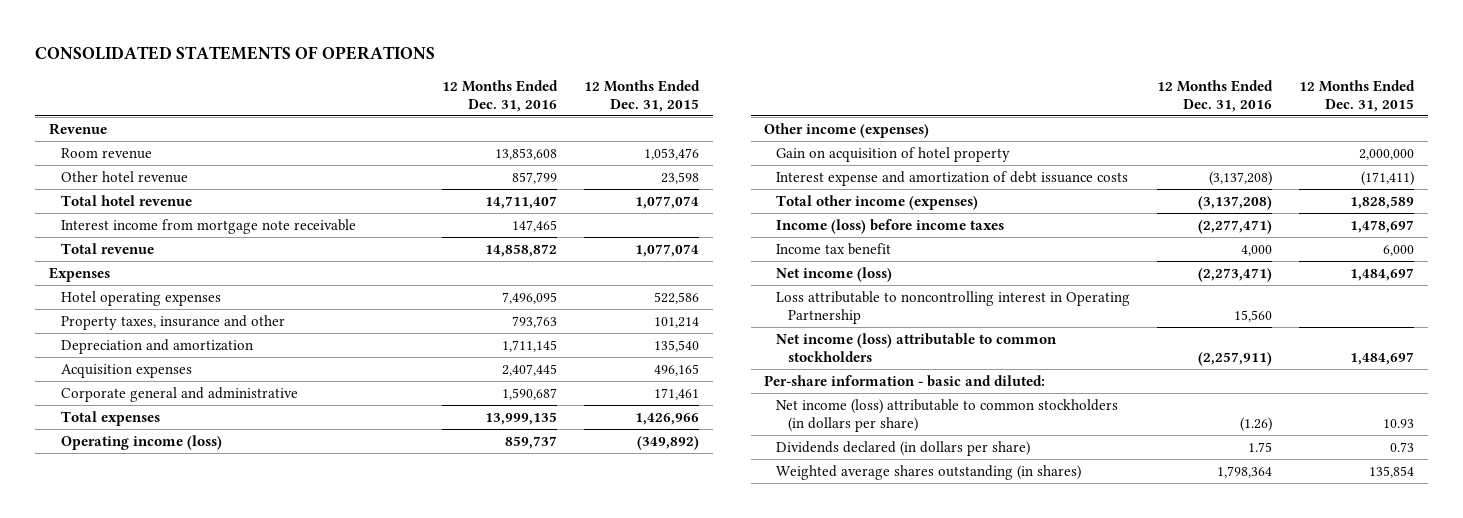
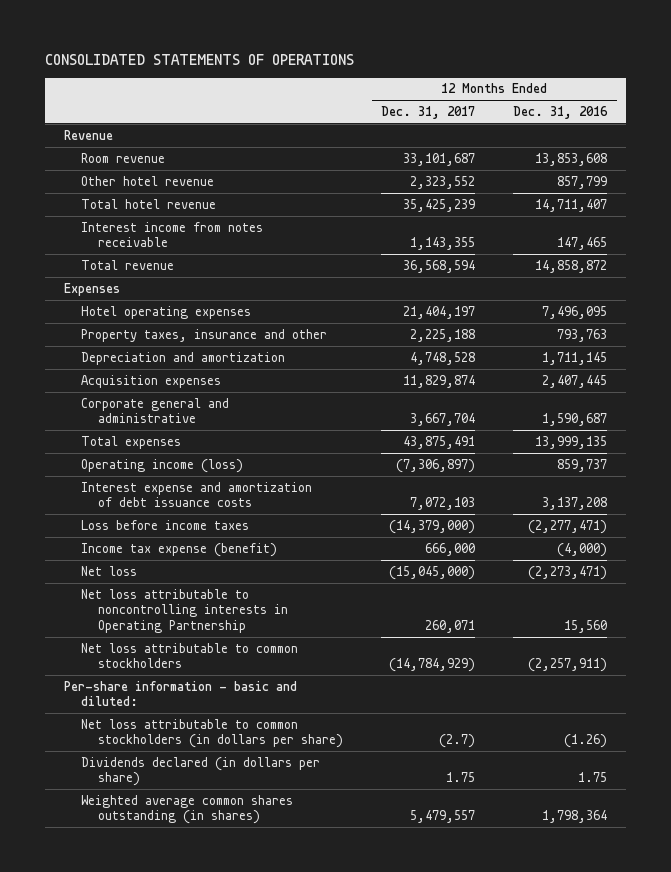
[583,79,700,112] 12 Months Ended Dec. 31, 2015 -> none
none -> [381,106,476,120] Dec. 31, 2017
[60,218,356,234] Interest income from mortgage note receivable -> [81,221,264,248] Interest income from notes receivable
[764,122,930,138] Other income (expenses) -> none
[776,146,1011,162] Gain on acquisition of hotel property -> none
[776,194,979,210] Total other income (expenses) -> none
[1209,170,1273,186] (3,137,208) -> [542,497,608,511] 3,137,208
[776,218,1005,234] Income (loss) before income taxes -> [81,519,250,530] Loss before income taxes
[776,242,892,255] Income tax benefit -> [81,542,278,557] Income tax expense (benefit)
[1241,244,1273,256] 4,000 -> [557,542,608,557] (4,000)
[776,266,893,282] Net income (loss) -> [81,565,138,576] Net loss
[776,290,1131,325] Loss attributable to noncontrolling interest in Operating Partnership -> [81,588,289,634] Net loss attributable to noncontrolling interests in Operating Partnership
[776,332,1058,363] Net income (loss) attributable to common stockholders -> [81,642,299,669] Net loss attributable to common stockholders
[776,398,1119,433] Net income (loss) attributable to common stockholders (in dollars per share) -> [81,718,344,749] Net loss attributable to common stockholders (in dollars per share)
[776,464,1082,480] Weighted average shares outstanding (in shares) -> [81,794,294,825] Weighted average common shares outstanding (in shares)

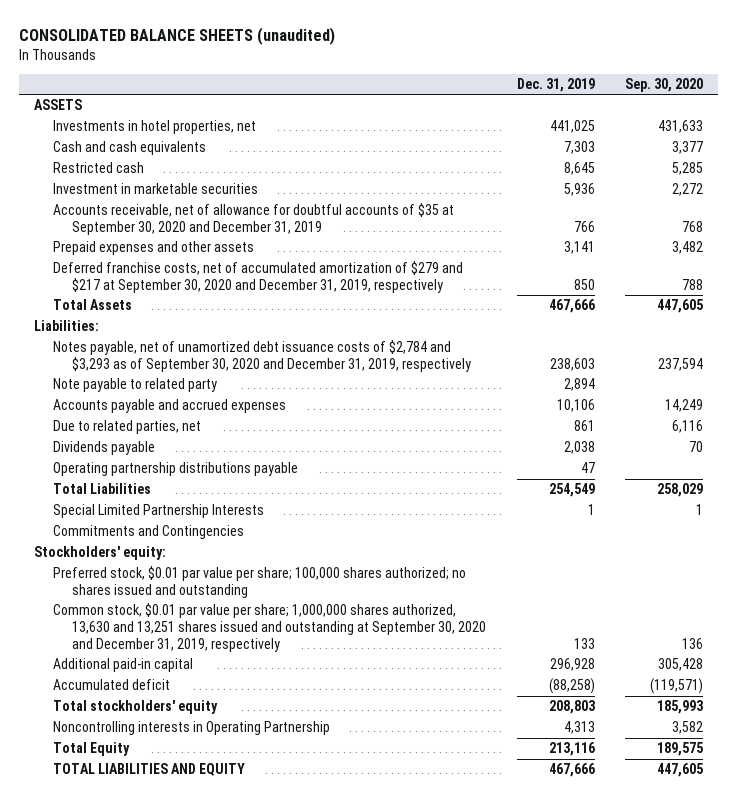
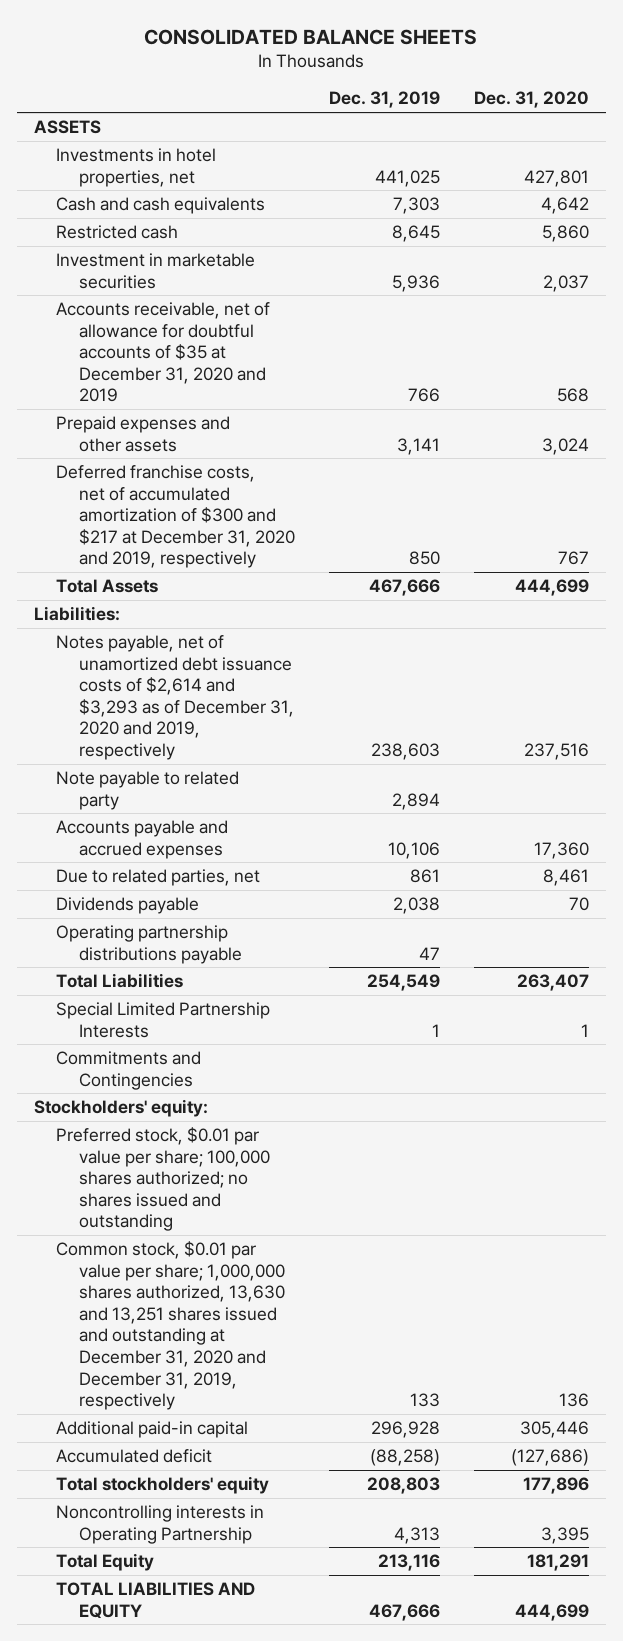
[18,26,335,45] CONSOLIDATED BALANCE SHEETS (unaudited) -> [144,28,478,45] CONSOLIDATED BALANCE SHEETS
[624,77,703,92] Sep. 30, 2020 -> none
none -> [473,91,589,109] Dec. 31, 2020
[53,203,455,236] Accounts receivable, net of allowance for doubtful accounts of $35 at September 30, 2020 and December 31, 2019 -> [56,302,271,403] Accounts receivable, net of allowance for doubtful accounts of $35 at December 31, 2020 and 2019
[53,261,464,294] Deferred franchise costs, net of accumulated amortization of $279 and $217 at September 30, 2020 and December 31, 2019, respectively -> [56,465,295,569] Deferred franchise costs, net of accumulated amortization of $300 and $217 at December 31, 2020 and 2019, respectively
[53,340,472,373] Notes payable, net of unamortized debt issuance costs of $2,784 and $3,293 as of September 30, 2020 and December 31, 2019, respectively -> [56,635,294,761] Notes payable, net of unamortized debt issuance costs of $2,614 and $3,293 as of December 31, 2020 and 2019, respectively
[53,603,487,652] Common stock, $0.01 par value per share; 1,000,000 shares authorized, 13,630 and 13,251 shares issued and outstanding at September 30, 2020 and December 31, 2019, respectively -> [56,1241,285,1411] Common stock, $0.01 par value per share; 1,000,000 shares authorized, 13,630 and 13,251 shares issued and outstanding at December 31, 2020 and December 31, 2019, respectively

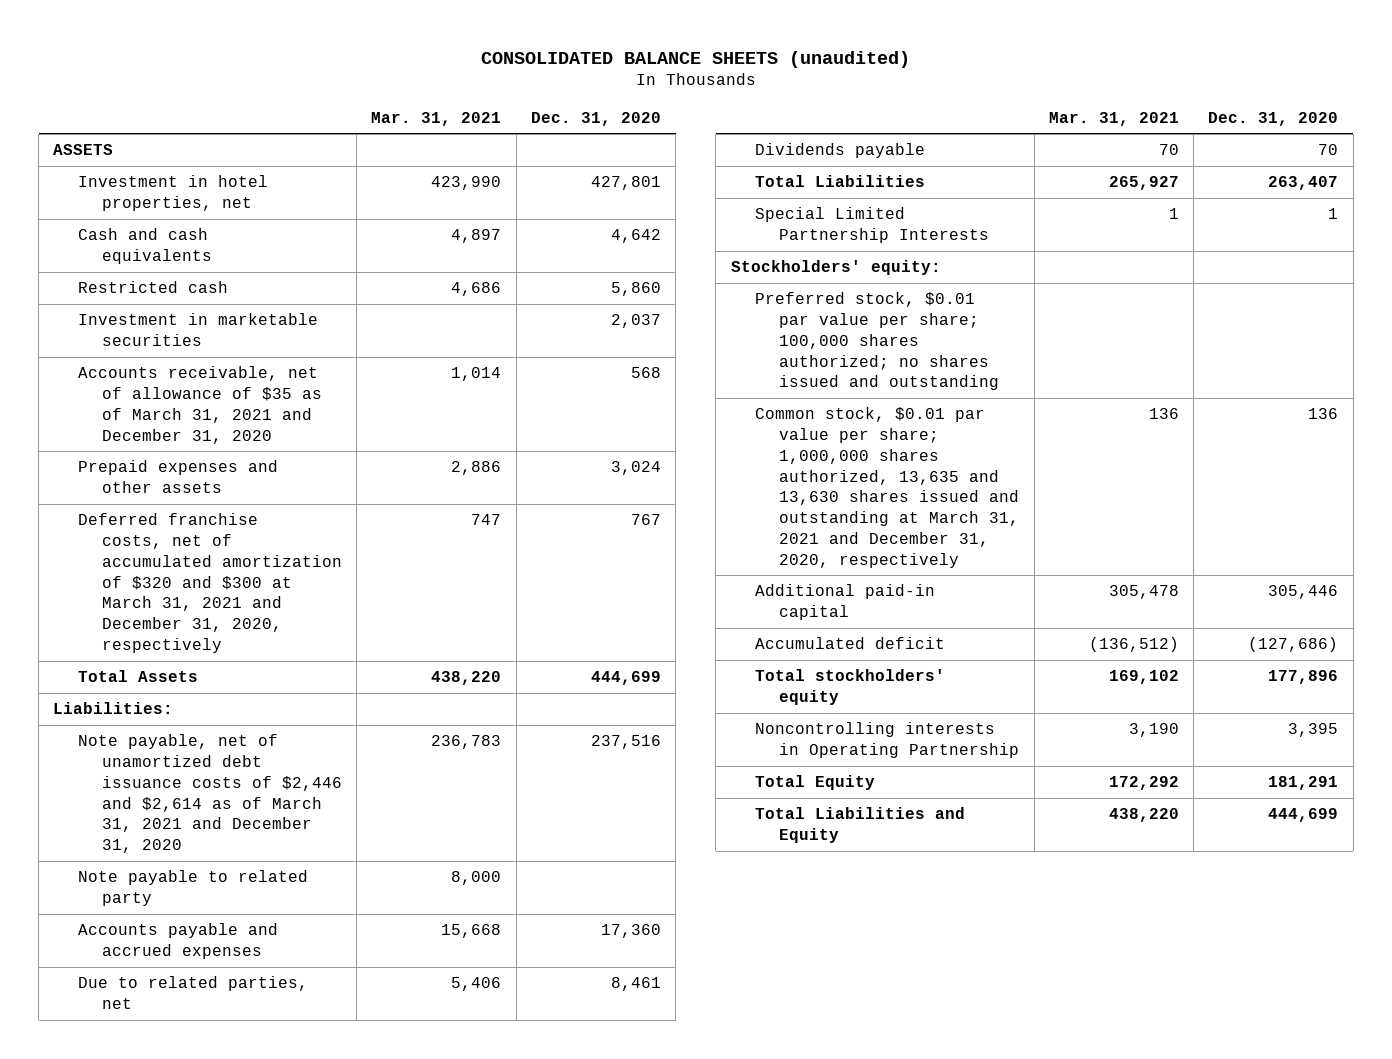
[144,28,478,45] CONSOLIDATED BALANCE SHEETS -> [480,50,910,68] CONSOLIDATED BALANCE SHEETS (unaudited)
[328,91,440,109] Dec. 31, 2019 -> none
none -> [371,111,502,126] Mar. 31, 2021
[56,148,217,187] Investments in hotel properties, net -> [77,175,268,212] Investment in hotel properties, net
[56,302,271,403] Accounts receivable, net of allowance for doubtful accounts of $35 at December 31, 2020 and 2019 -> [77,366,322,444] Accounts receivable, net of allowance of $35 as of March 31, 2021 and December 31, 2020
[56,465,295,569] Deferred franchise costs, net of accumulated amortization of $300 and $217 at December 31, 2020 and 2019, respectively -> [77,513,342,653] Deferred franchise costs, net of accumulated amortization of $320 and $300 at March 31, 2021 and December 31, 2020, respectively
[56,635,294,761] Notes payable, net of unamortized debt issuance costs of $2,614 and $3,293 as of December 31, 2020 and 2019, respectively -> [77,734,342,854] Note payable, net of unamortized debt issuance costs of $2,446 and $2,614 as of March 31, 2021 and December 31, 2020
[56,925,242,964] Operating partnership distributions payable -> none
[56,1051,202,1090] Commitments and Contingencies -> none
[56,1241,285,1411] Common stock, $0.01 par value per share; 1,000,000 shares authorized, 13,630 and 13,251 shares issued and outstanding at December 31, 2020 and December 31, 2019, respectively -> [755,407,1020,568] Common stock, $0.01 par value per share; 1,000,000 shares authorized, 13,635 and 13,630 shares issued and outstanding at March 31, 2021 and December 31, 2020, respectively
[56,1582,256,1619] TOTAL LIABILITIES AND EQUITY -> [755,807,966,844] Total Liabilities and Equity

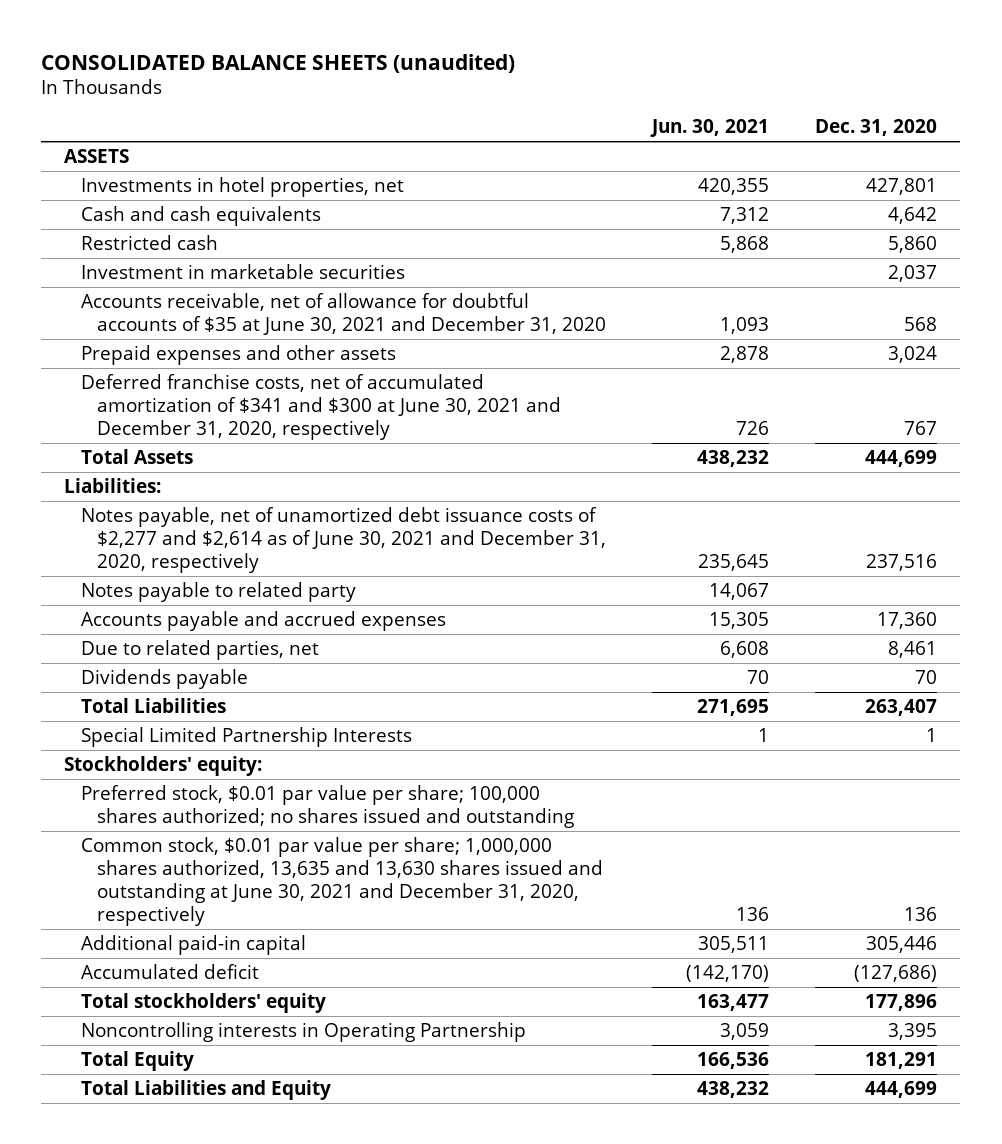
[371,111,502,126] Mar. 31, 2021 -> none
none -> [650,119,770,138] Jun. 30, 2021
[77,175,268,212] Investment in hotel properties, net -> [80,176,404,197] Investments in hotel properties, net
[77,366,322,444] Accounts receivable, net of allowance of $35 as of March 31, 2021 and December 31, 2020 -> [80,292,606,335] Accounts receivable, net of allowance for doubtful accounts of $35 at June 30, 2021 and December 31, 2020
[77,513,342,653] Deferred franchise costs, net of accumulated amortization of $320 and $300 at March 31, 2021 and December 31, 2020, respectively -> [80,373,561,440] Deferred franchise costs, net of accumulated amortization of $341 and $300 at June 30, 2021 and December 31, 2020, respectively
[77,734,342,854] Note payable, net of unamortized debt issuance costs of $2,446 and $2,614 as of March 31, 2021 and December 31, 2020 -> [80,506,606,573] Notes payable, net of unamortized debt issuance costs of $2,277 and $2,614 as of June 30, 2021 and December 31, 2020, respectively
[77,870,308,907] Note payable to related party -> [80,581,356,602] Notes payable to related party
[755,407,1020,568] Common stock, $0.01 par value per share; 1,000,000 shares authorized, 13,635 and 13,630 shares issued and outstanding at March 31, 2021 and December 31, 2020, respectively -> [80,836,603,926] Common stock, $0.01 par value per share; 1,000,000 shares authorized, 13,635 and 13,630 shares issued and outstanding at June 30, 2021 and December 31, 2020, respectively

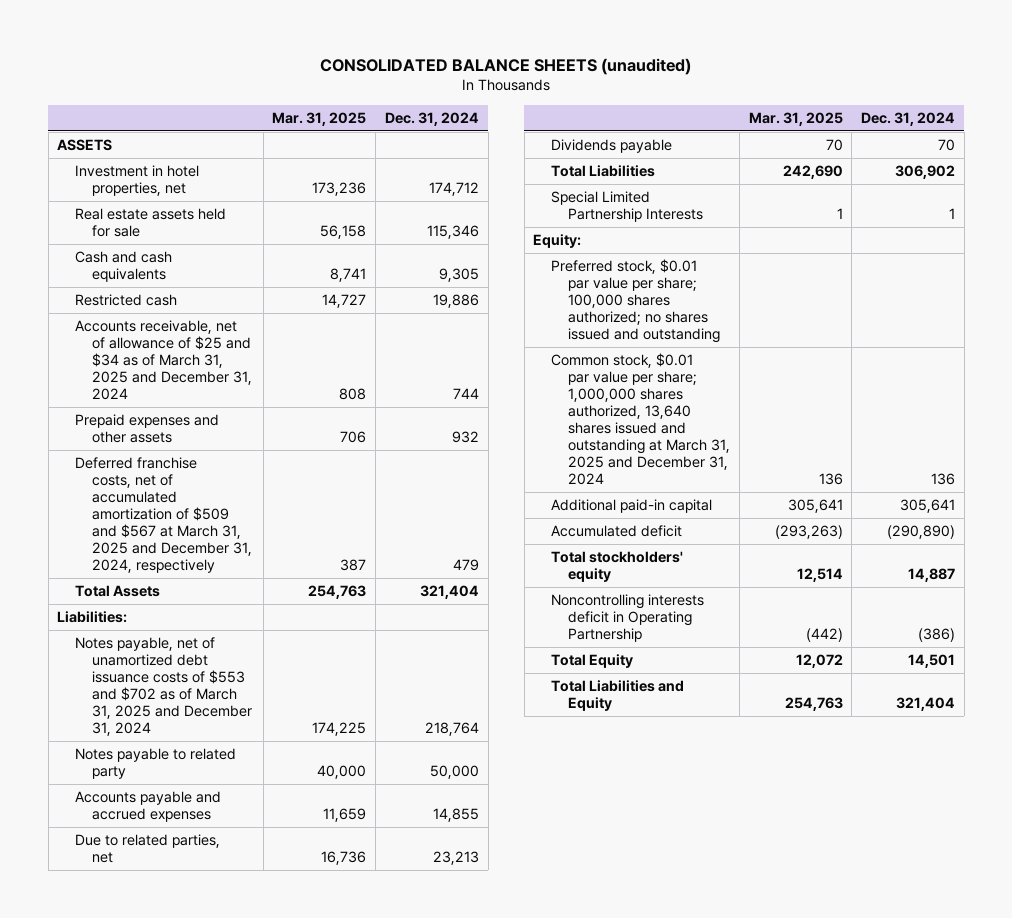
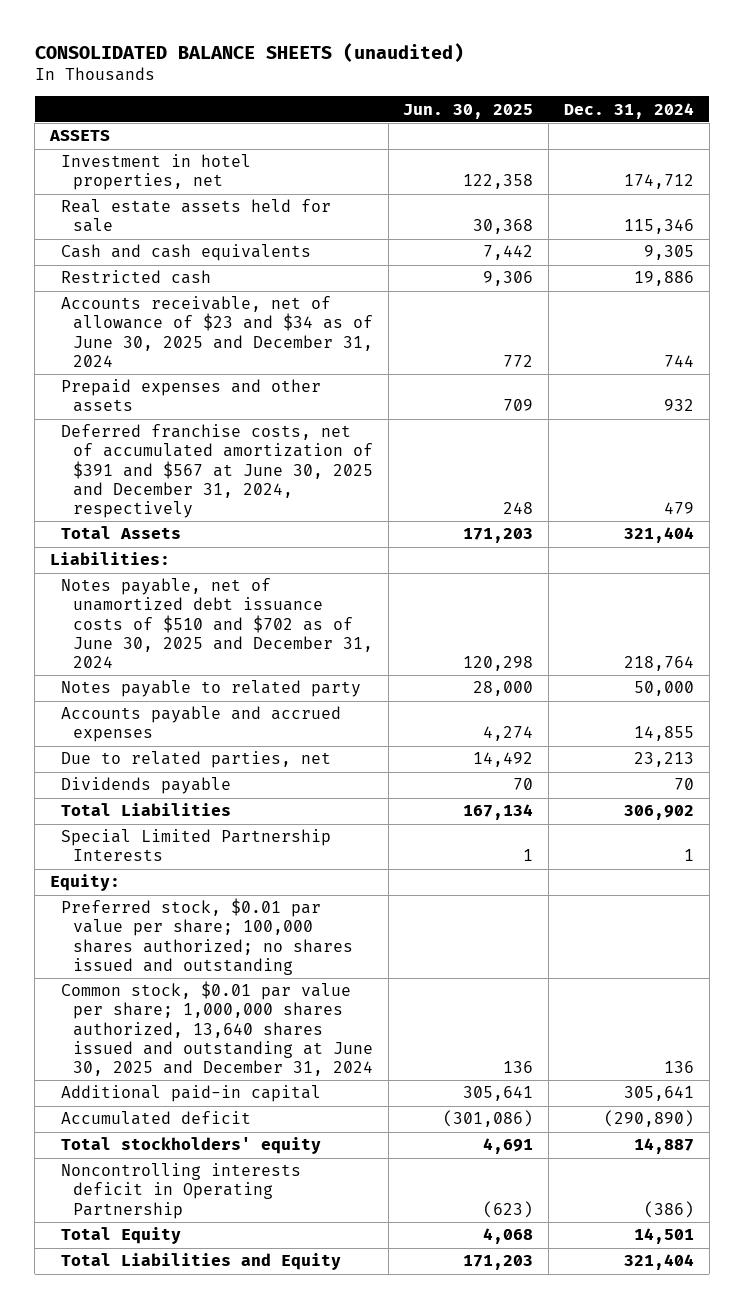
[272,111,367,126] Mar. 31, 2025 -> none
none -> [403,103,534,119] Jun. 30, 2025
[74,320,252,400] Accounts receivable, net of allowance of $25 and $34 as of March 31, 2025 and December 31, 2024 -> [61,296,373,367] Accounts receivable, net of allowance of $23 and $34 as of June 30, 2025 and December 31, 2024
[74,457,252,573] Deferred franchise costs, net of accumulated amortization of $509 and $567 at March 31, 2025 and December 31, 2024, respectively -> [61,424,373,518] Deferred franchise costs, net of accumulated amortization of $391 and $567 at June 30, 2025 and December 31, 2024, respectively
[74,637,252,736] Notes payable, net of unamortized debt issuance costs of $553 and $702 as of March 31, 2025 and December 31, 2024 -> [61,578,373,668] Notes payable, net of unamortized debt issuance costs of $510 and $702 as of June 30, 2025 and December 31, 2024
[550,353,731,485] Common stock, $0.01 par value per share; 1,000,000 shares authorized, 13,640 shares issued and outstanding at March 31, 2025 and December 31, 2024 -> [61,981,373,1076] Common stock, $0.01 par value per share; 1,000,000 shares authorized, 13,640 shares issued and outstanding at June 30, 2025 and December 31, 2024

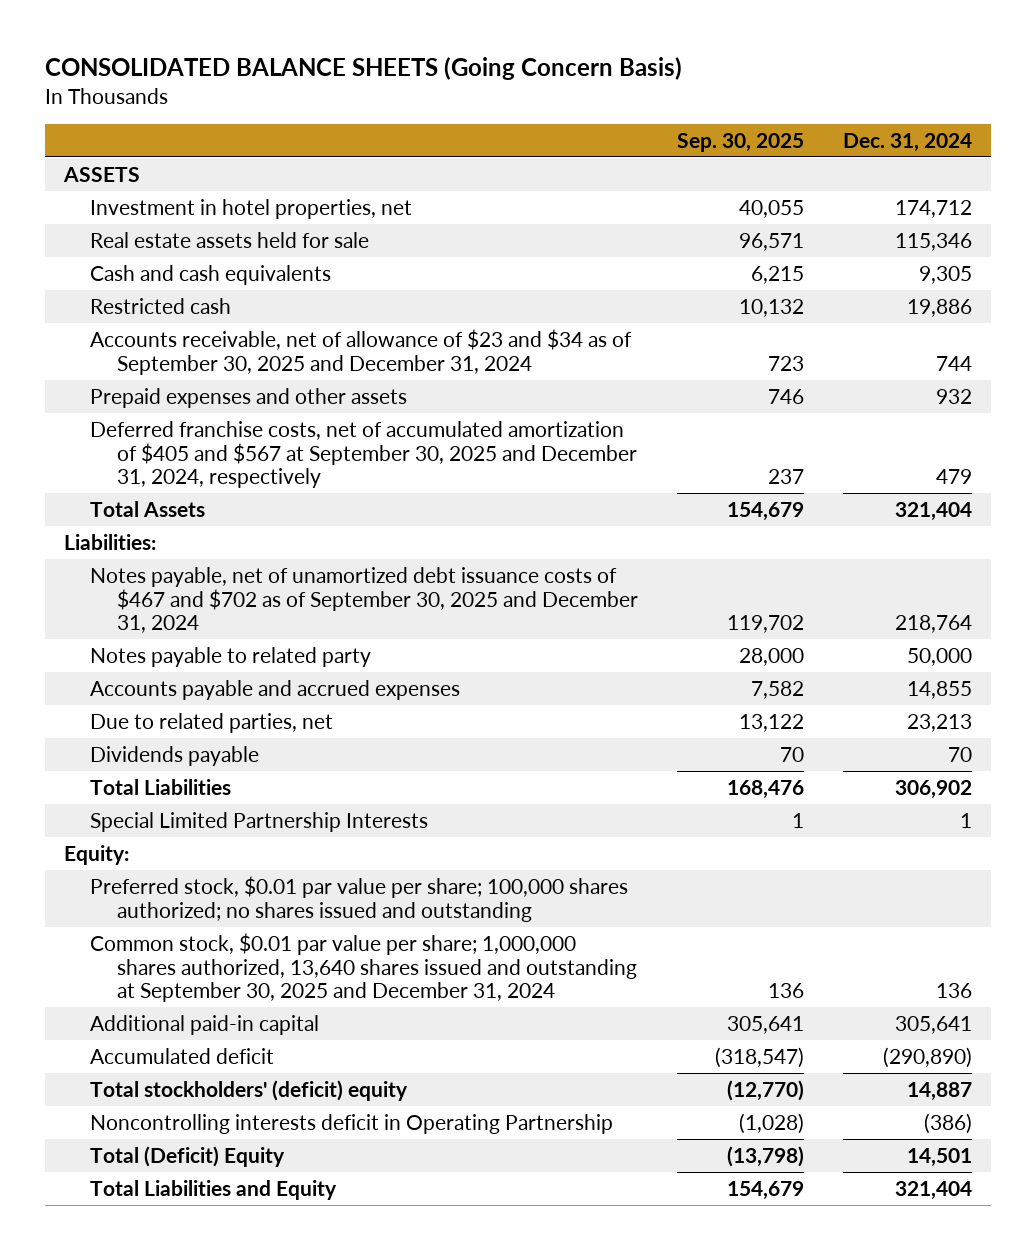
[34,43,464,63] CONSOLIDATED BALANCE SHEETS (unaudited) -> [44,57,682,81] CONSOLIDATED BALANCE SHEETS (Going Concern Basis)
[403,103,534,119] Jun. 30, 2025 -> none
none -> [676,132,804,152] Sep. 30, 2025
[61,296,373,367] Accounts receivable, net of allowance of $23 and $34 as of June 30, 2025 and December 31, 2024 -> [90,328,633,375] Accounts receivable, net of allowance of $23 and $34 as of September 30, 2025 and December 31, 2024
[61,424,373,518] Deferred franchise costs, net of accumulated amortization of $391 and $567 at June 30, 2025 and December 31, 2024, respectively -> [90,420,637,489] Deferred franchise costs, net of accumulated amortization of $405 and $567 at September 30, 2025 and December 31, 2024, respectively
[61,578,373,668] Notes payable, net of unamortized debt issuance costs of $510 and $702 as of June 30, 2025 and December 31, 2024 -> [90,566,638,634] Notes payable, net of unamortized debt issuance costs of $467 and $702 as of September 30, 2025 and December 31, 2024
[61,981,373,1076] Common stock, $0.01 par value per share; 1,000,000 shares authorized, 13,640 shares issued and outstanding at June 30, 2025 and December 31, 2024 -> [90,932,637,1003] Common stock, $0.01 par value per share; 1,000,000 shares authorized, 13,640 shares issued and outstanding at September 30, 2025 and December 31, 2024
[61,1137,322,1155] Total stockholders' equity -> [90,1079,409,1101] Total stockholders' (deficit) equity
[61,1227,182,1245] Total Equity -> [90,1145,286,1167] Total (Deficit) Equity

